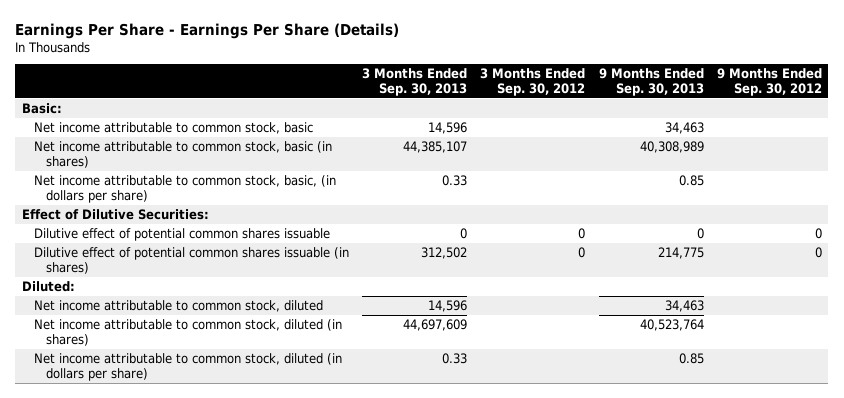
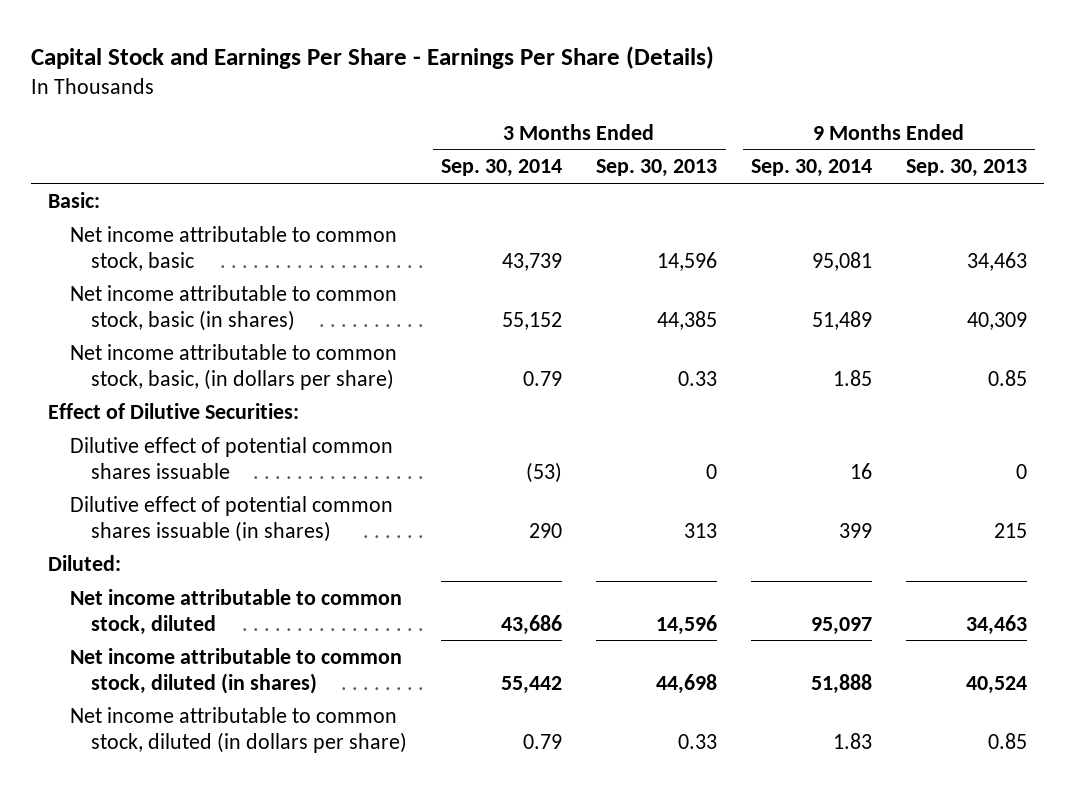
[15,22,400,39] Earnings Per Share - Earnings Per Share (Details) -> [30,45,714,69] Capital Stock and Earnings Per Share - Earnings Per Share (Details)
[480,68,586,96] 3 Months Ended Sep. 30, 2012 -> none
[716,68,822,96] 9 Months Ended Sep. 30, 2012 -> none
none -> [441,159,563,178] Sep. 30, 2014
none -> [751,159,873,178] Sep. 30, 2014
[403,141,468,154] 44,385,107 -> [657,310,718,330] 44,385
[639,141,704,154] 40,308,989 -> [966,311,1027,330] 40,309
[421,247,468,260] 312,502 -> [684,522,718,538] 313
[657,247,704,260] 214,775 -> [993,522,1027,538] 215
[403,319,468,332] 44,697,609 -> [656,673,718,694] 44,698
[639,319,704,332] 40,523,764 -> [965,675,1027,694] 40,524

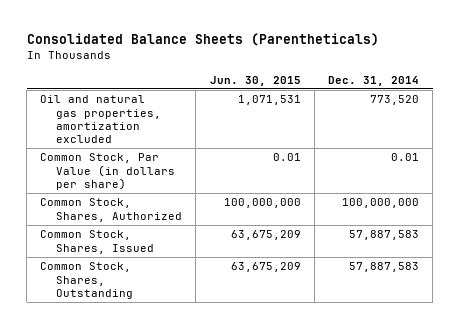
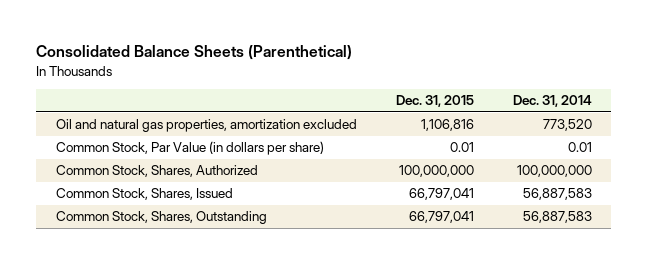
[26,33,379,47] Consolidated Balance Sheets (Parentheticals) -> [35,45,352,61] Consolidated Balance Sheets (Parenthetical)
[209,75,301,86] Jun. 30, 2015 -> none
none -> [395,95,474,108] Dec. 31, 2015
[348,230,419,241] 57,887,583 -> [522,188,592,201] 56,887,583
[348,262,419,273] 57,887,583 -> [522,211,592,224] 56,887,583

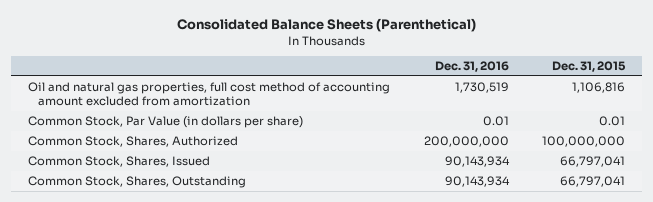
[512,95,592,108] Dec. 31, 2014 -> none
none -> [434,60,509,72] Dec. 31, 2016
[55,119,357,133] Oil and natural gas properties, amortization excluded -> [28,82,391,107] Oil and natural gas properties, full cost method of accounting amount excluded from amortization

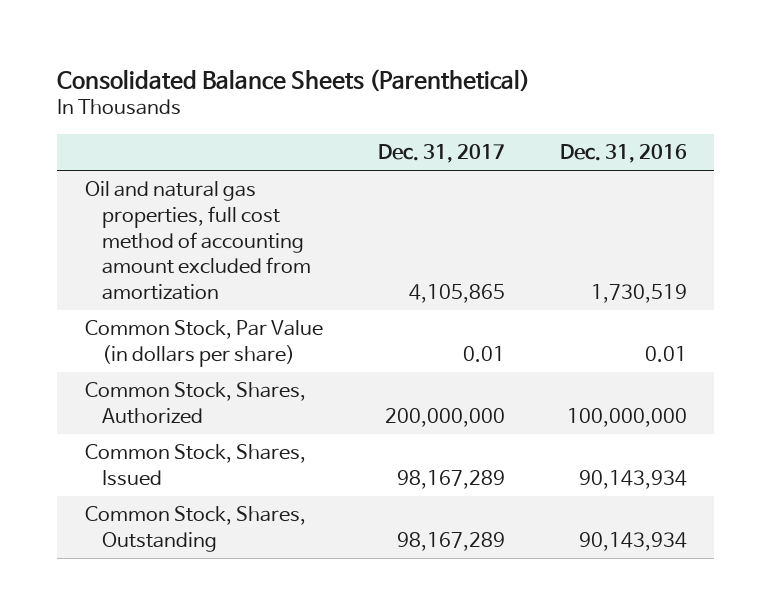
[552,60,627,72] Dec. 31, 2015 -> none
none -> [377,144,505,164] Dec. 31, 2017
[423,136,509,148] 200,000,000 -> [566,408,687,428] 100,000,000

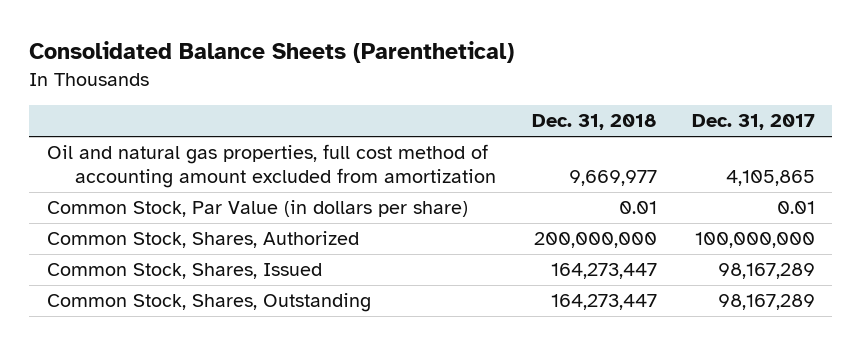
[559,144,687,164] Dec. 31, 2016 -> none
none -> [531,114,657,131] Dec. 31, 2018
[384,408,505,428] 200,000,000 -> [694,232,815,249] 100,000,000

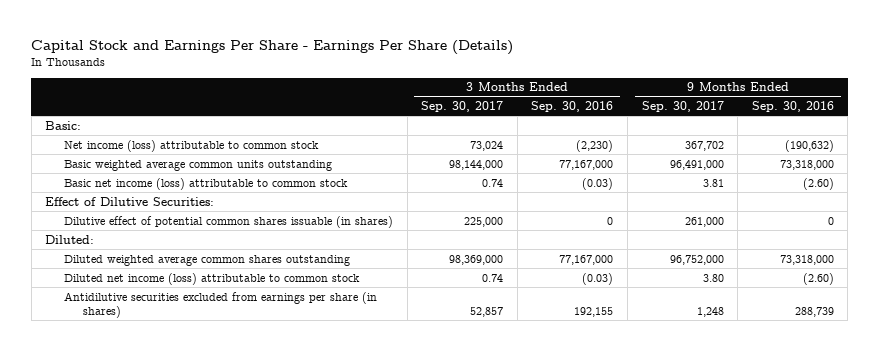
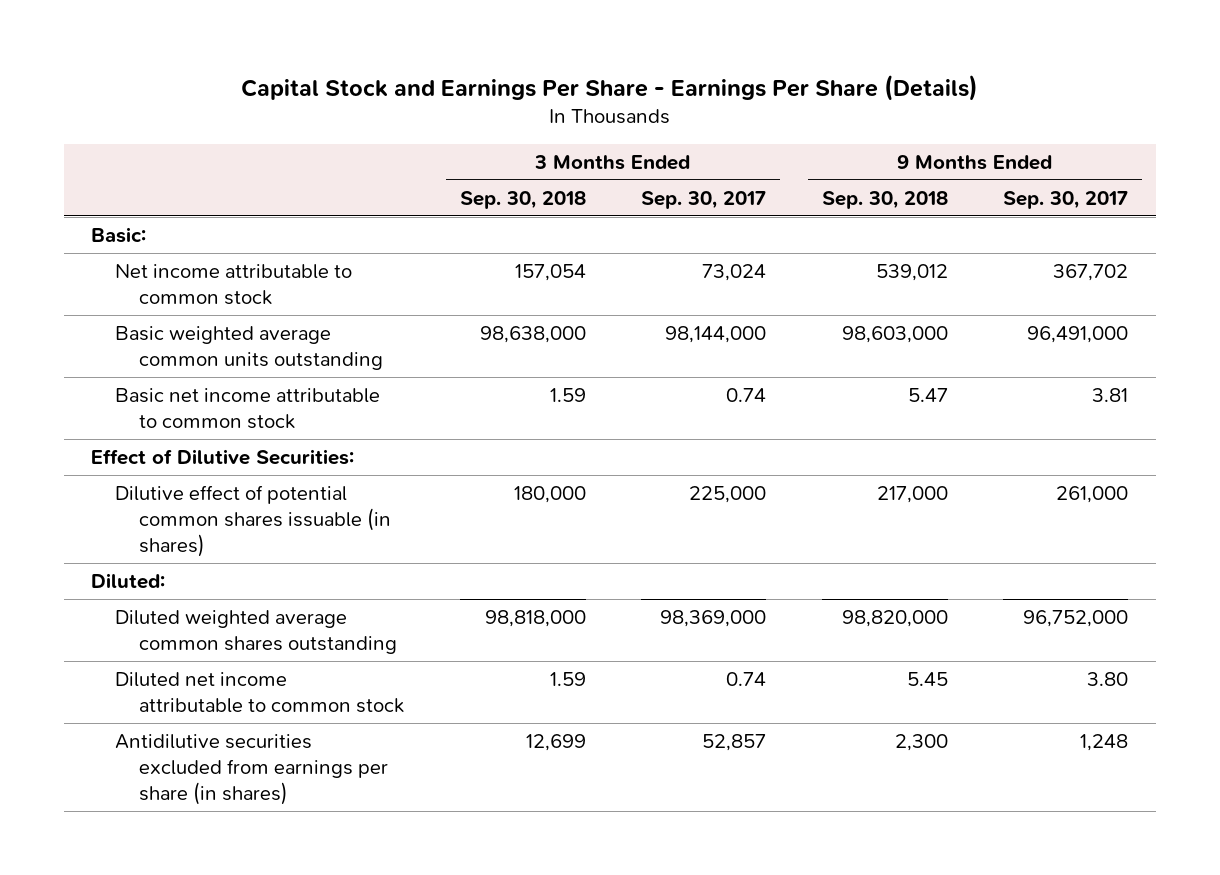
[531,101,614,113] Sep. 30, 2016 -> none
[751,101,834,113] Sep. 30, 2016 -> none
none -> [459,190,586,209] Sep. 30, 2018
none -> [821,190,948,209] Sep. 30, 2018
[64,139,320,152] Net income (loss) attributable to common stock -> [115,263,353,305] Net income attributable to common stock
[64,177,349,190] Basic net income (loss) attributable to common stock -> [115,387,381,429] Basic net income attributable to common stock
[64,272,361,285] Diluted net income (loss) attributable to common stock -> [115,671,405,713] Diluted net income attributable to common stock

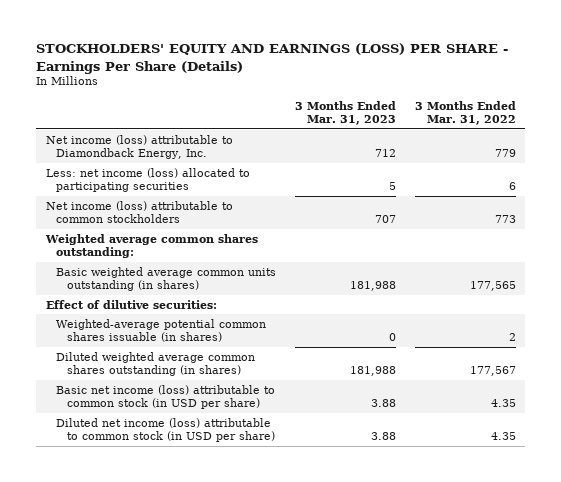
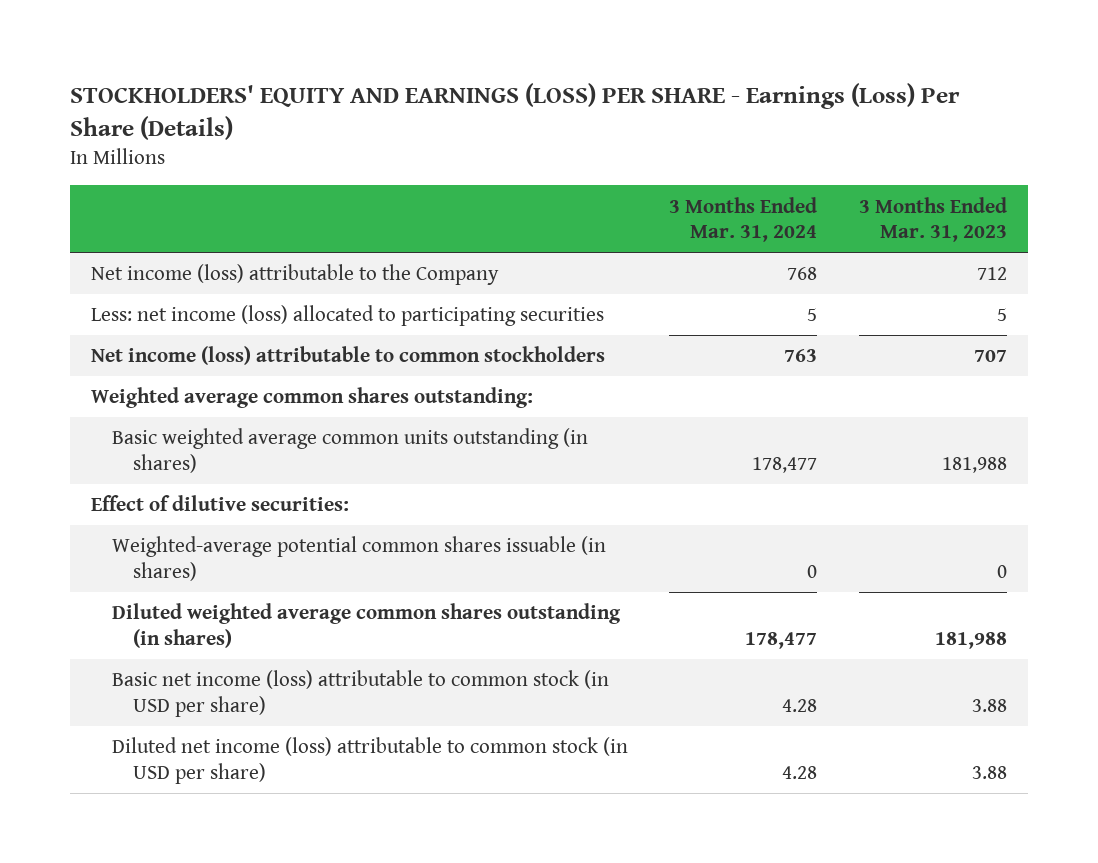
[36,43,509,74] STOCKHOLDERS' EQUITY AND EARNINGS (LOSS) PER SHARE - Earnings Per Share (Details) -> [70,83,961,140] STOCKHOLDERS' EQUITY AND EARNINGS (LOSS) PER SHARE - Earnings (Loss) Per Share (Details)
[414,101,516,126] 3 Months Ended Mar. 31, 2022 -> none
none -> [669,196,818,243] 3 Months Ended Mar. 31, 2024
[45,134,233,159] Net income (loss) attributable to Diamondback Energy, Inc. -> [91,264,500,286] Net income (loss) attributable to the Company

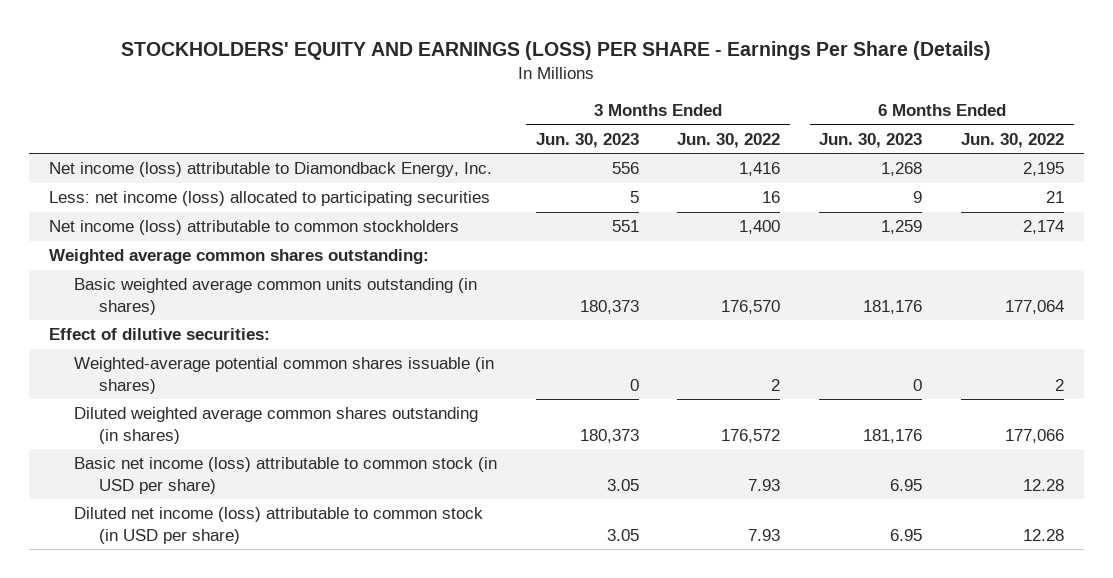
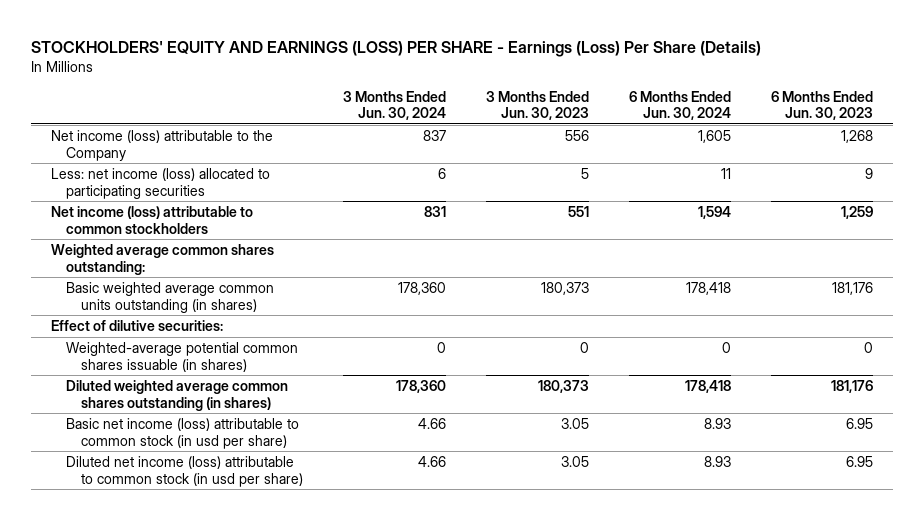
[121,40,992,60] STOCKHOLDERS' EQUITY AND EARNINGS (LOSS) PER SHARE - Earnings Per Share (Details) -> [31,40,762,57] STOCKHOLDERS' EQUITY AND EARNINGS (LOSS) PER SHARE - Earnings (Loss) Per Share (Details)
[677,132,781,148] Jun. 30, 2022 -> none
[961,132,1065,148] Jun. 30, 2022 -> none
none -> [343,90,447,121] 3 Months Ended Jun. 30, 2024
none -> [629,90,732,121] 6 Months Ended Jun. 30, 2024
[48,162,492,178] Net income (loss) attributable to Diamondback Energy, Inc. -> [51,129,274,161] Net income (loss) attributable to the Company
[73,457,497,494] Basic net income (loss) attributable to common stock (in USD per share) -> [66,417,300,449] Basic net income (loss) attributable to common stock (in usd per share)
[73,507,483,544] Diluted net income (loss) attributable to common stock (in USD per share) -> [66,455,304,487] Diluted net income (loss) attributable to common stock (in usd per share)

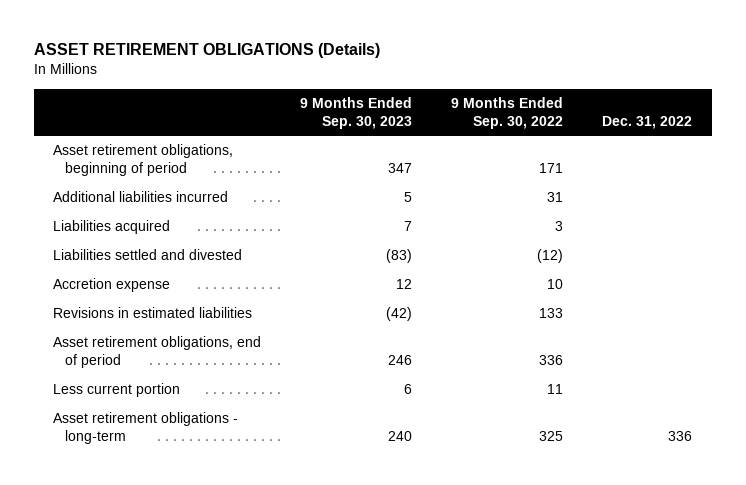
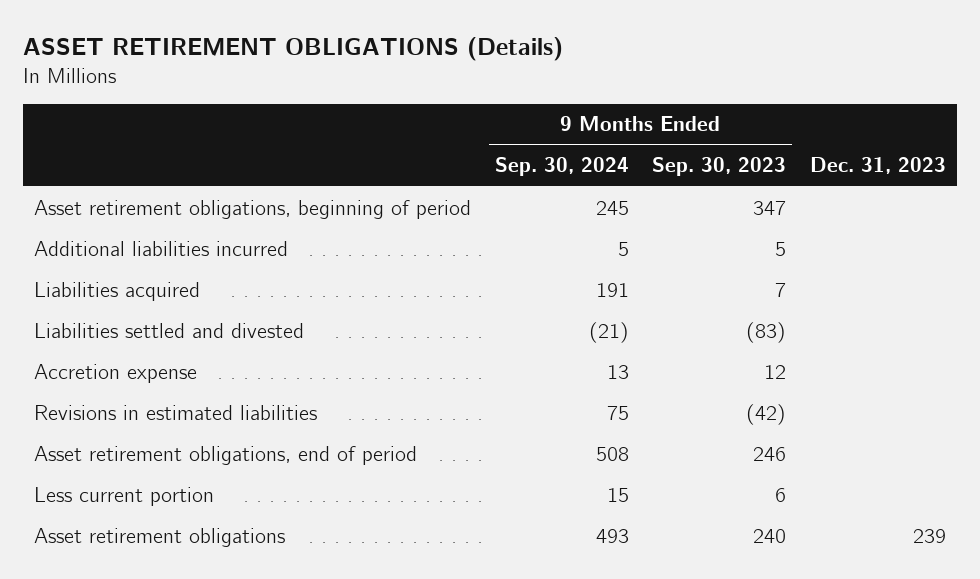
[451,96,564,129] 9 Months Ended Sep. 30, 2022 -> none
[602,115,693,129] Dec. 31, 2022 -> none
none -> [494,157,629,177] Sep. 30, 2024
none -> [809,157,946,175] Dec. 31, 2023
[53,412,239,445] Asset retirement obligations - long-term -> [34,527,286,547] Asset retirement obligations

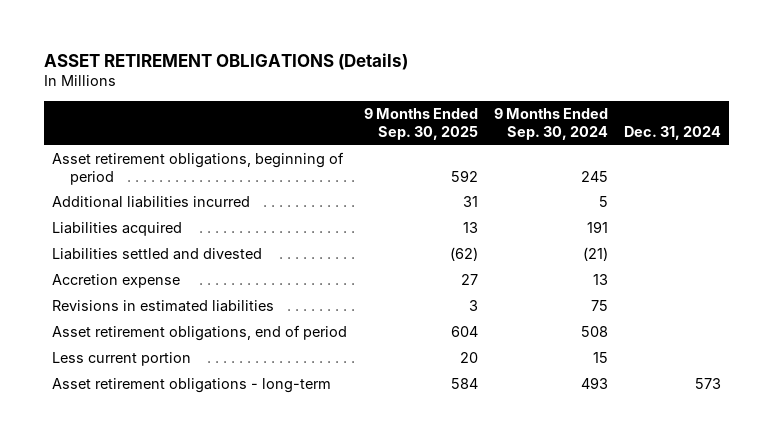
[652,157,787,177] Sep. 30, 2023 -> none
[809,157,946,175] Dec. 31, 2023 -> none
none -> [363,108,478,140] 9 Months Ended Sep. 30, 2025
none -> [624,125,722,140] Dec. 31, 2024
[34,527,286,547] Asset retirement obligations -> [52,378,332,394] Asset retirement obligations - long-term

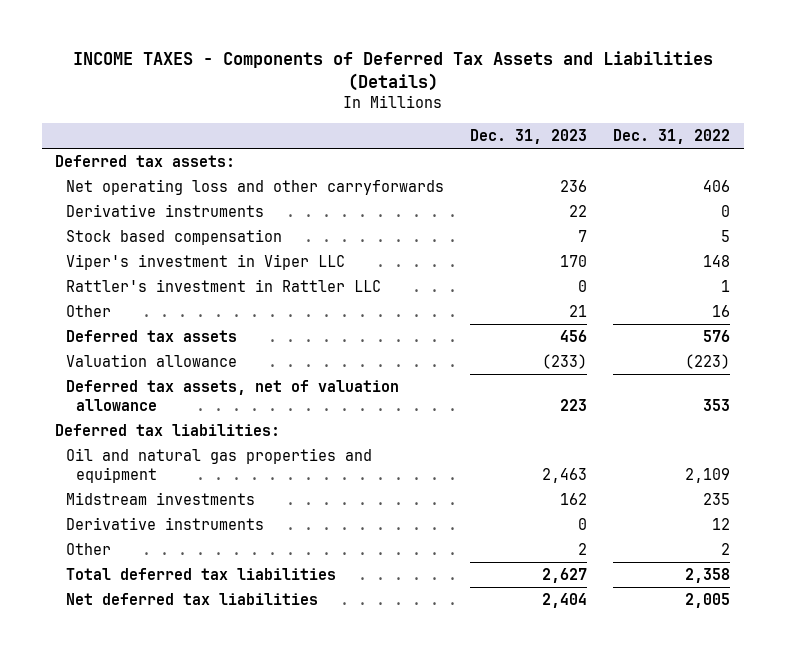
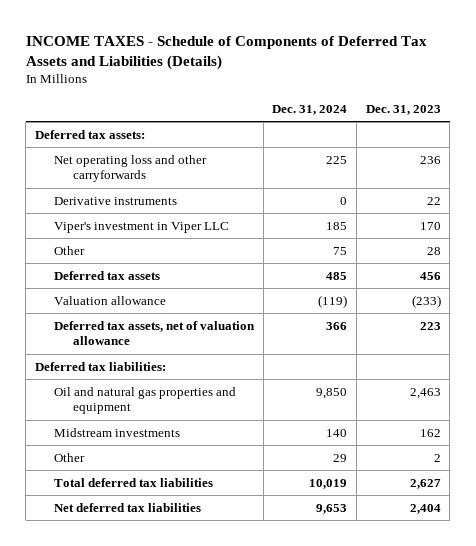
[72,51,713,91] INCOME TAXES - Components of Deferred Tax Assets and Liabilities (Details) -> [25,35,427,70] INCOME TAXES - Schedule of Components of Deferred Tax Assets and Liabilities (Details)
[613,128,731,144] Dec. 31, 2022 -> none
none -> [272,104,348,115] Dec. 31, 2024
[65,229,282,246] Stock based compensation -> none
[65,279,381,293] Rattler's investment in Rattler LLC -> none
[569,305,588,318] 21 -> [426,246,441,255] 28
[65,517,264,531] Derivative instruments -> none

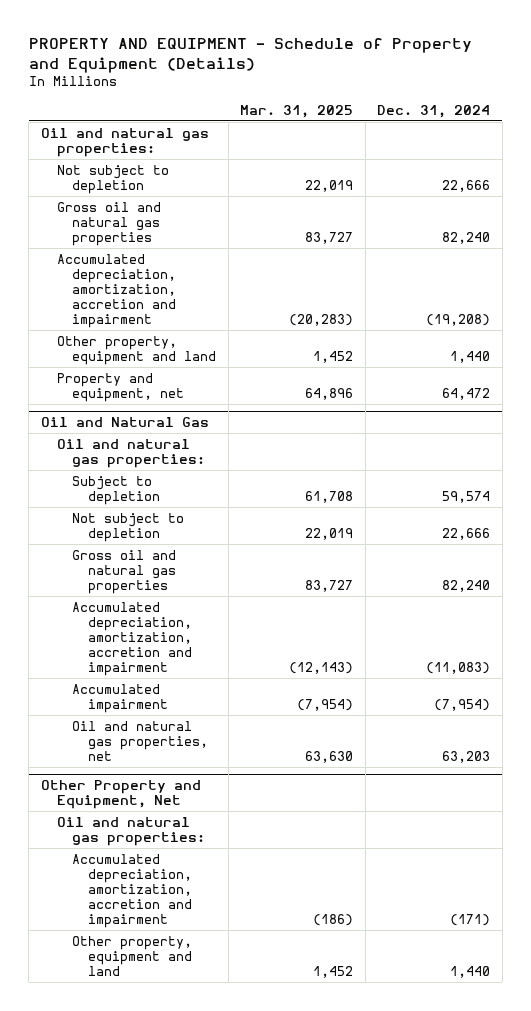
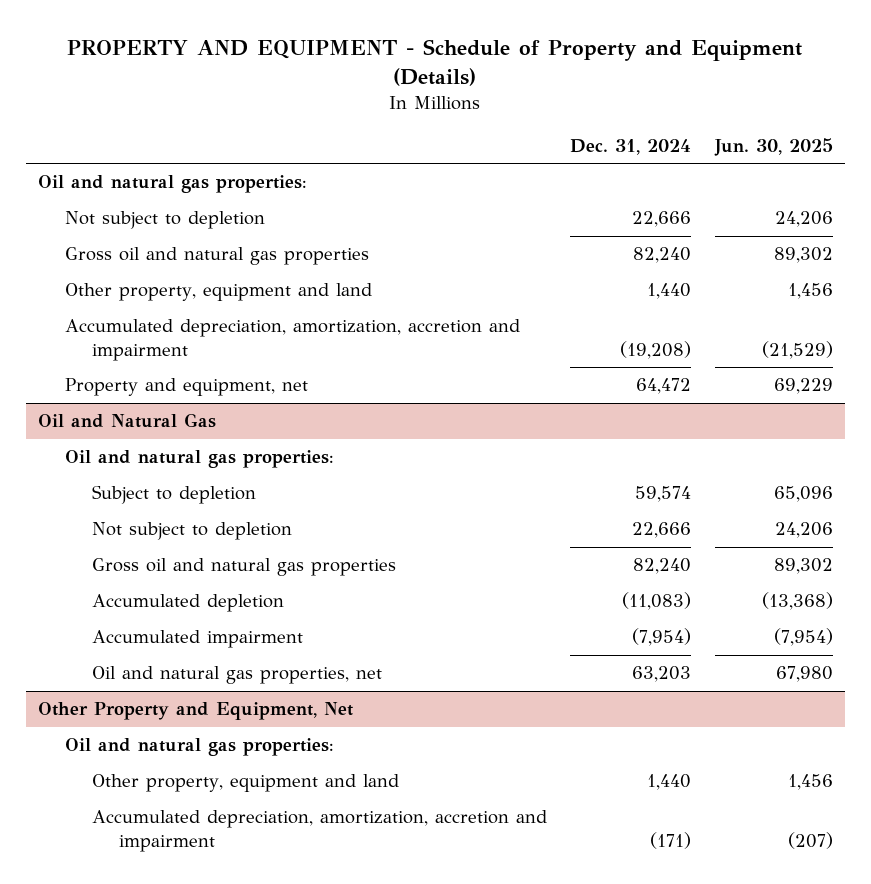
[240,104,354,118] Mar. 31, 2025 -> none
none -> [713,137,833,156] Jun. 30, 2025
[56,253,177,328] Accumulated depreciation, amortization, accretion and impairment -> [64,319,520,361] Accumulated depreciation, amortization, accretion and impairment
[72,601,192,676] Accumulated depreciation, amortization, accretion and impairment -> [91,594,284,613] Accumulated depletion
[72,853,192,928] Accumulated depreciation, amortization, accretion and impairment -> [91,810,547,852] Accumulated depreciation, amortization, accretion and impairment

